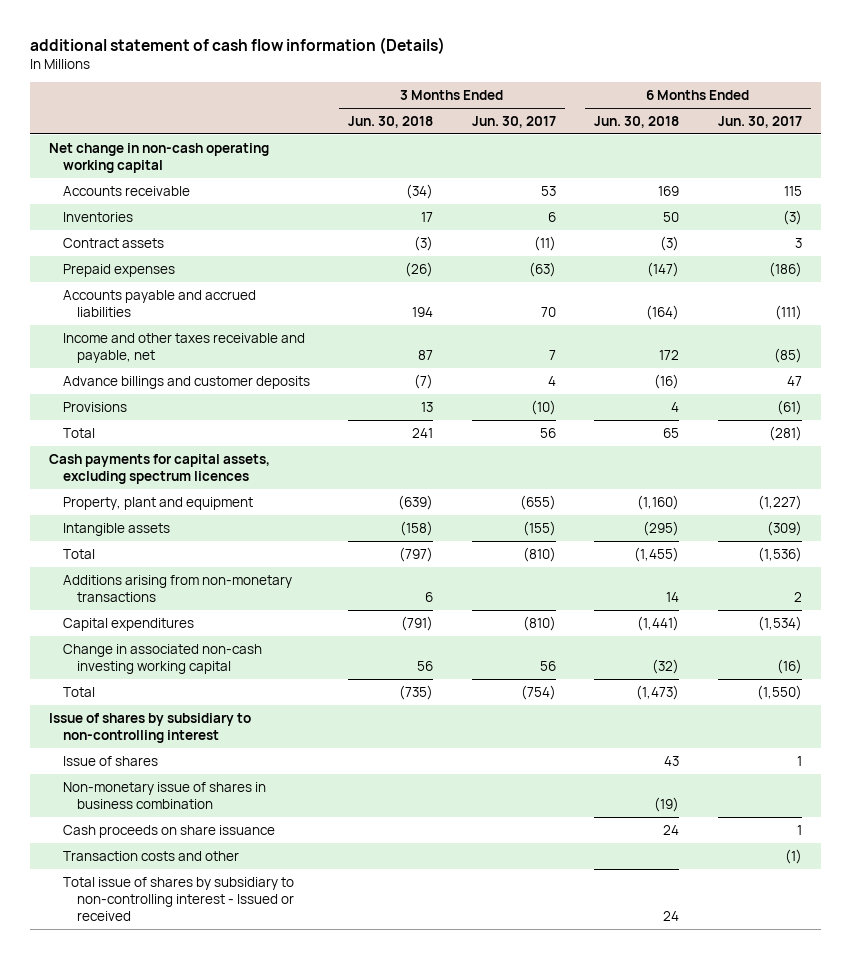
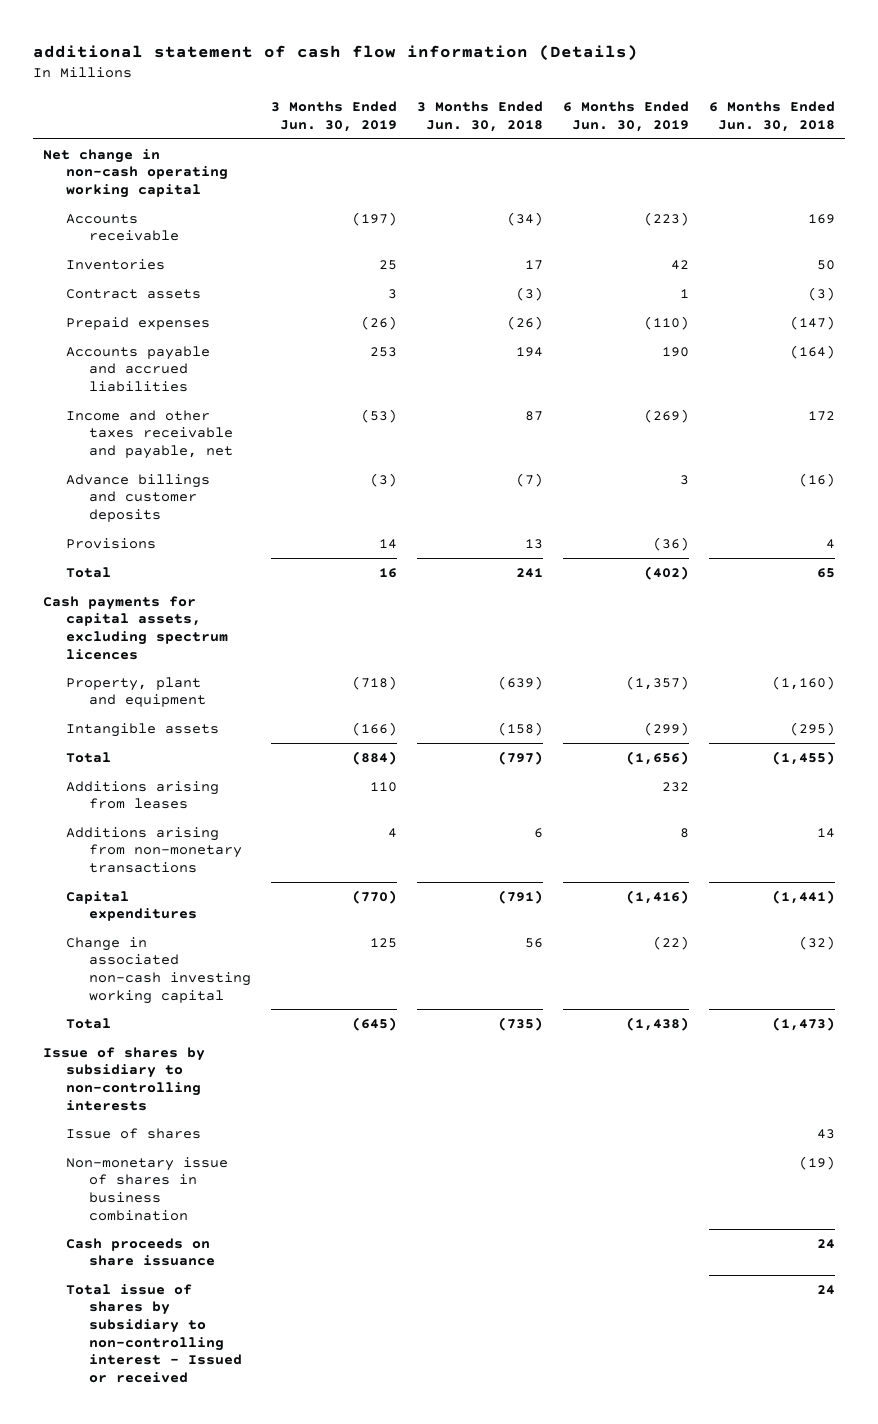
[471,115,556,128] Jun. 30, 2017 -> none
[717,115,802,128] Jun. 30, 2017 -> none
none -> [270,101,397,132] 3 Months Ended Jun. 30, 2019
none -> [562,101,689,132] 6 Months Ended Jun. 30, 2019
none -> [65,780,219,810] Additions arising from leases
[48,712,251,743] Issue of shares by subsidiary to non-controlling interest -> [43,1046,206,1111] Issue of shares by subsidiary to non-controlling interests
[62,850,239,861] Transaction costs and other -> none

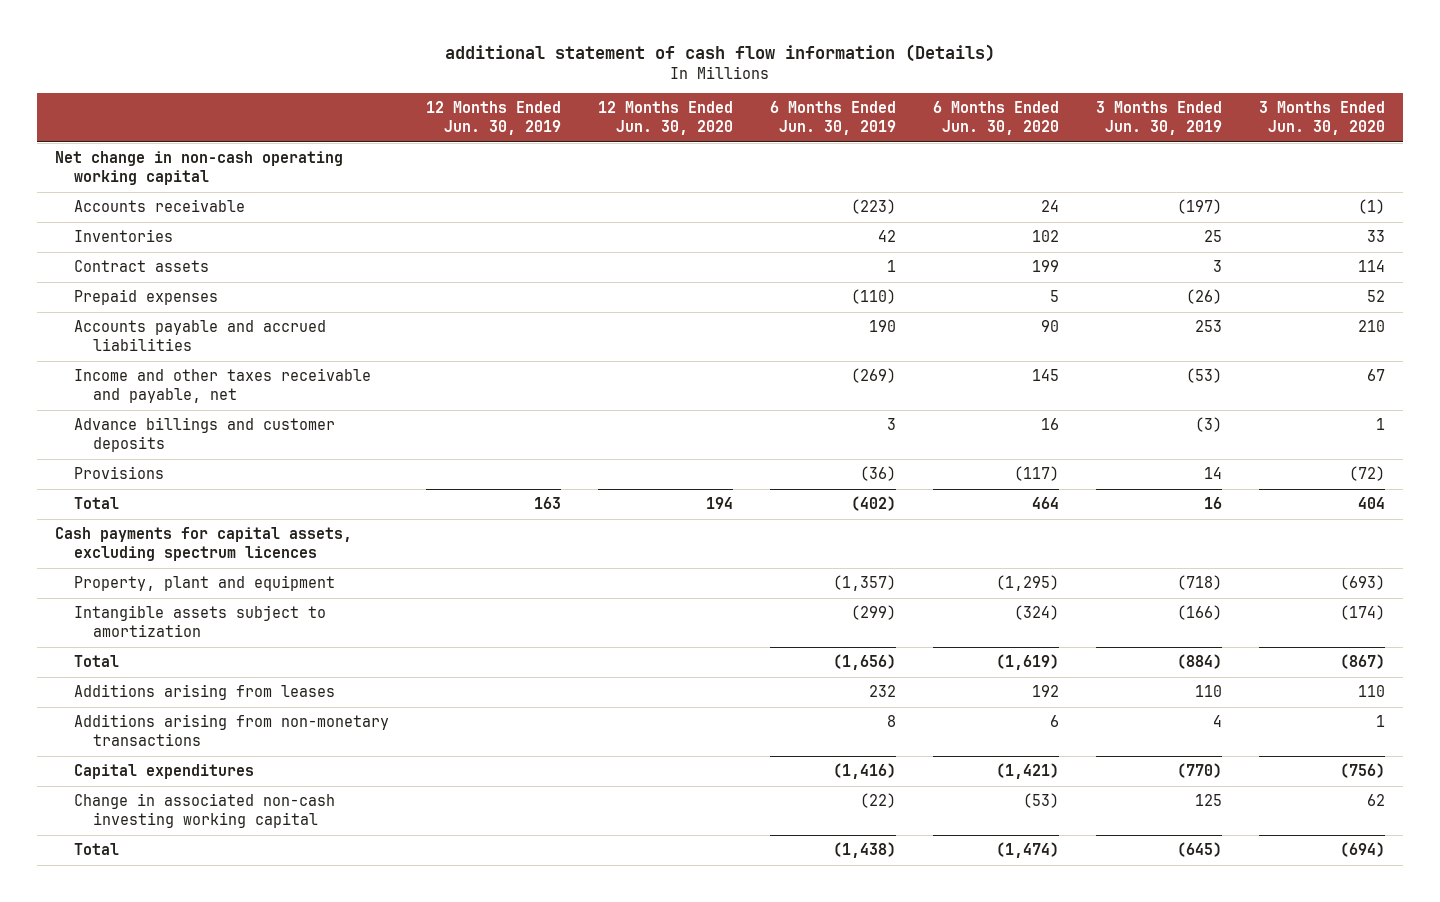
[416,101,543,132] 3 Months Ended Jun. 30, 2018 -> none
[708,101,835,132] 6 Months Ended Jun. 30, 2018 -> none
none -> [426,101,562,135] 12 Months Ended Jun. 30, 2019
none -> [598,101,734,135] 12 Months Ended Jun. 30, 2020
none -> [933,101,1060,135] 6 Months Ended Jun. 30, 2020
none -> [1258,101,1385,135] 3 Months Ended Jun. 30, 2020
[65,722,219,737] Intangible assets -> [74,605,327,637] Intangible assets subject to amortization
[43,1046,206,1111] Issue of shares by subsidiary to non-controlling interests -> none
[65,1127,201,1139] Issue of shares -> none
[65,1156,228,1221] Non-monetary issue of shares in business combination -> none
[65,1237,215,1267] Cash proceeds on share issuance -> none
[65,1283,242,1383] Total issue of shares by subsidiary to non-controlling interest - Issued or received -> none

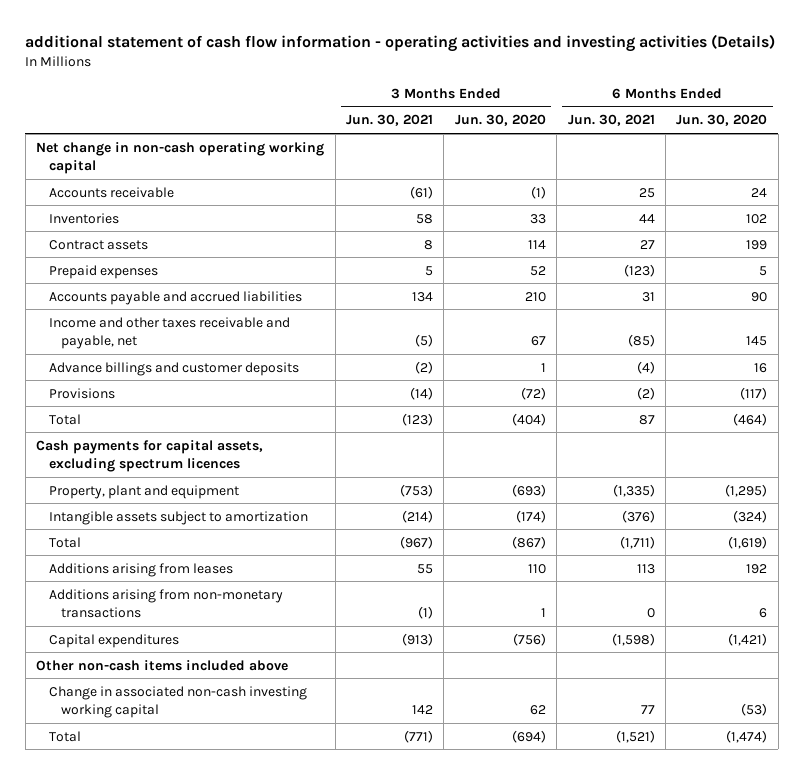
[445,44,996,63] additional statement of cash flow information (Details) -> [25,34,776,53] additional statement of cash flow information - operating activities and investing activities (Details)
[426,101,562,135] 12 Months Ended Jun. 30, 2019 -> none
[598,101,734,135] 12 Months Ended Jun. 30, 2020 -> none
[770,101,897,135] 6 Months Ended Jun. 30, 2019 -> none
[1096,101,1223,135] 3 Months Ended Jun. 30, 2019 -> none
none -> [345,114,433,127] Jun. 30, 2021
none -> [567,114,655,127] Jun. 30, 2021
[1032,497,1060,510] 464 -> [733,412,768,426] (464)
[1357,497,1385,510] 404 -> [511,412,546,426] (404)
none -> [36,659,289,671] Other non-cash items included above

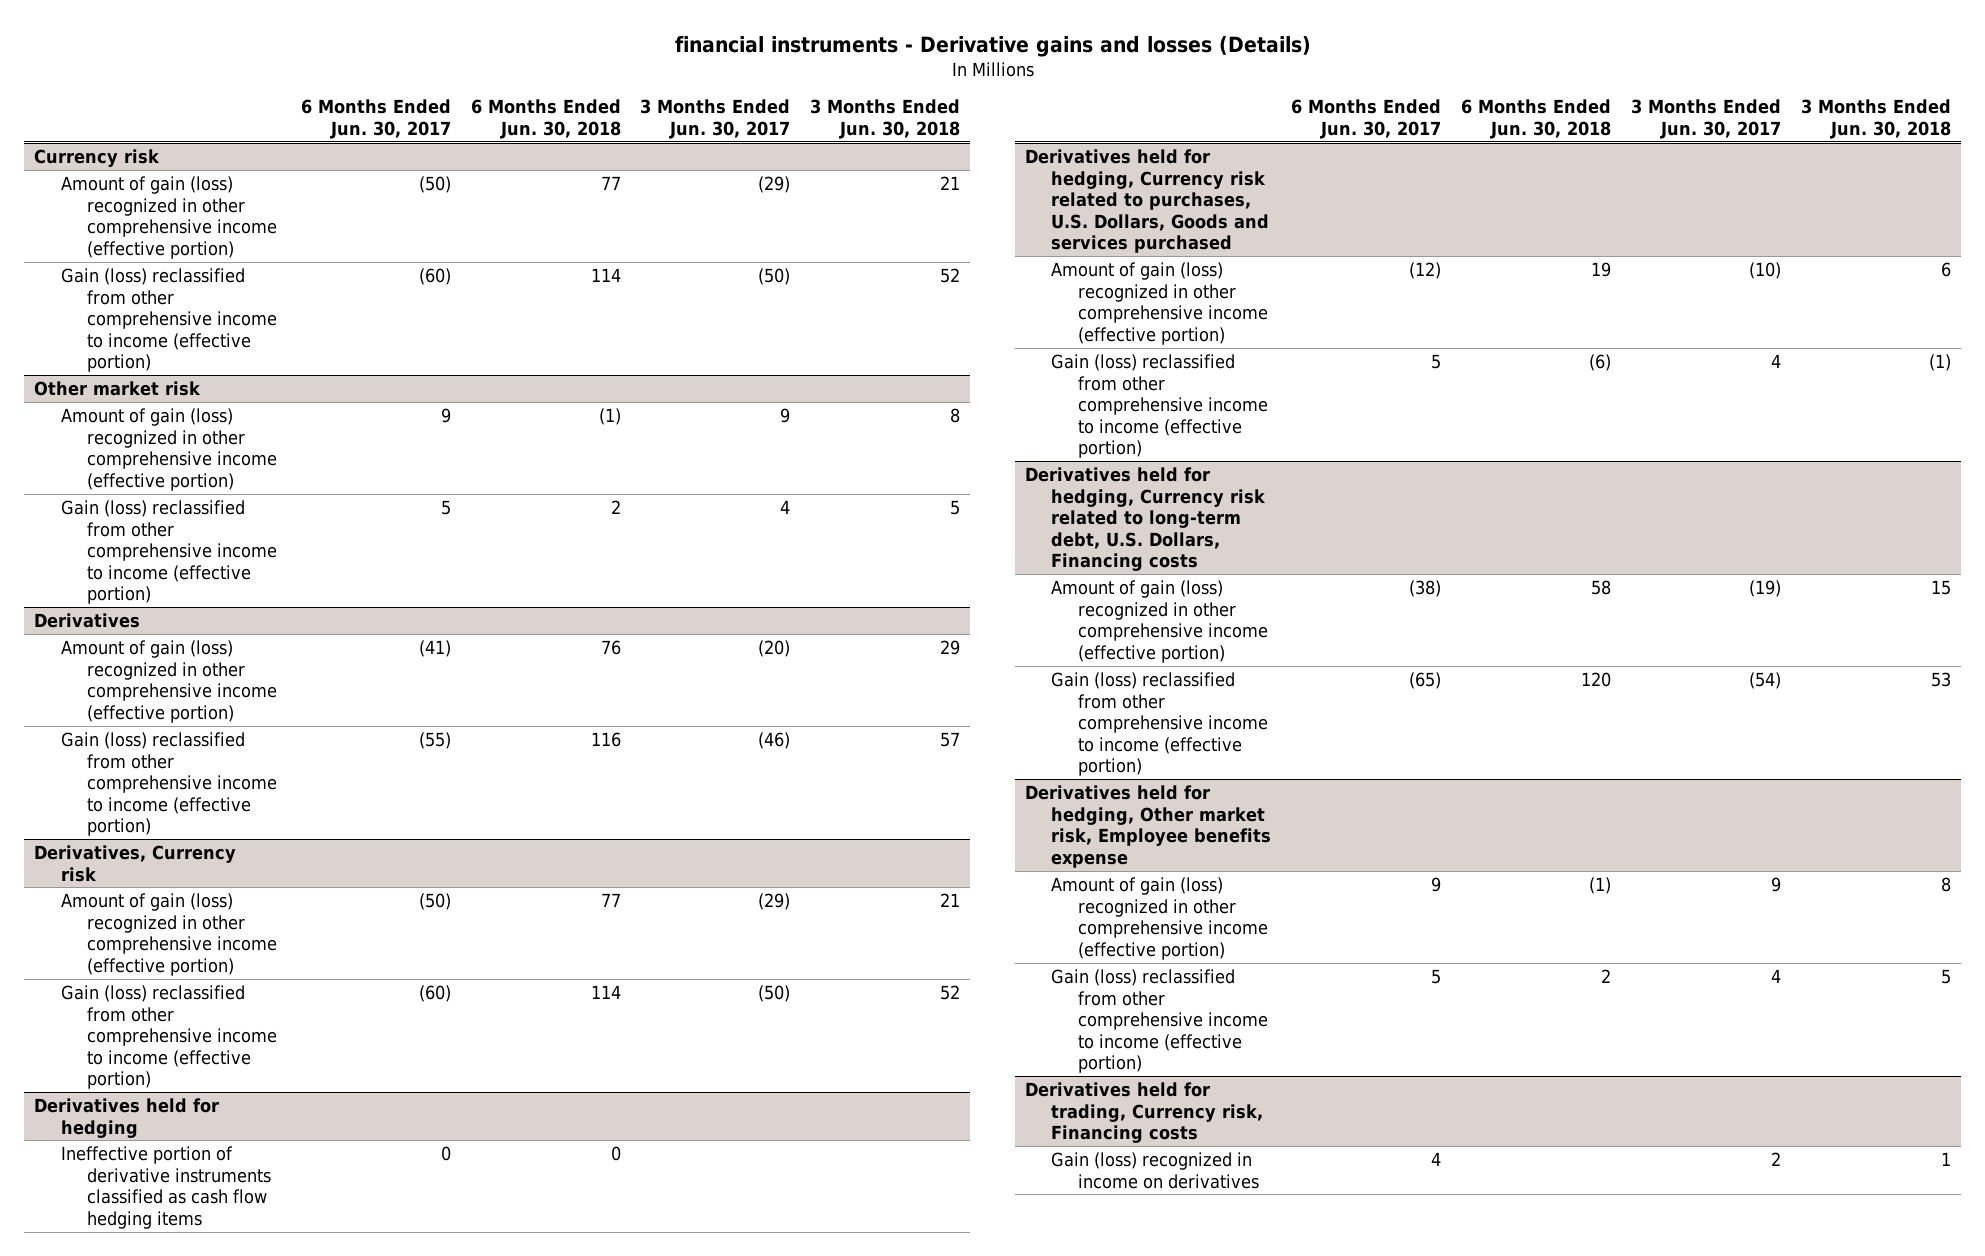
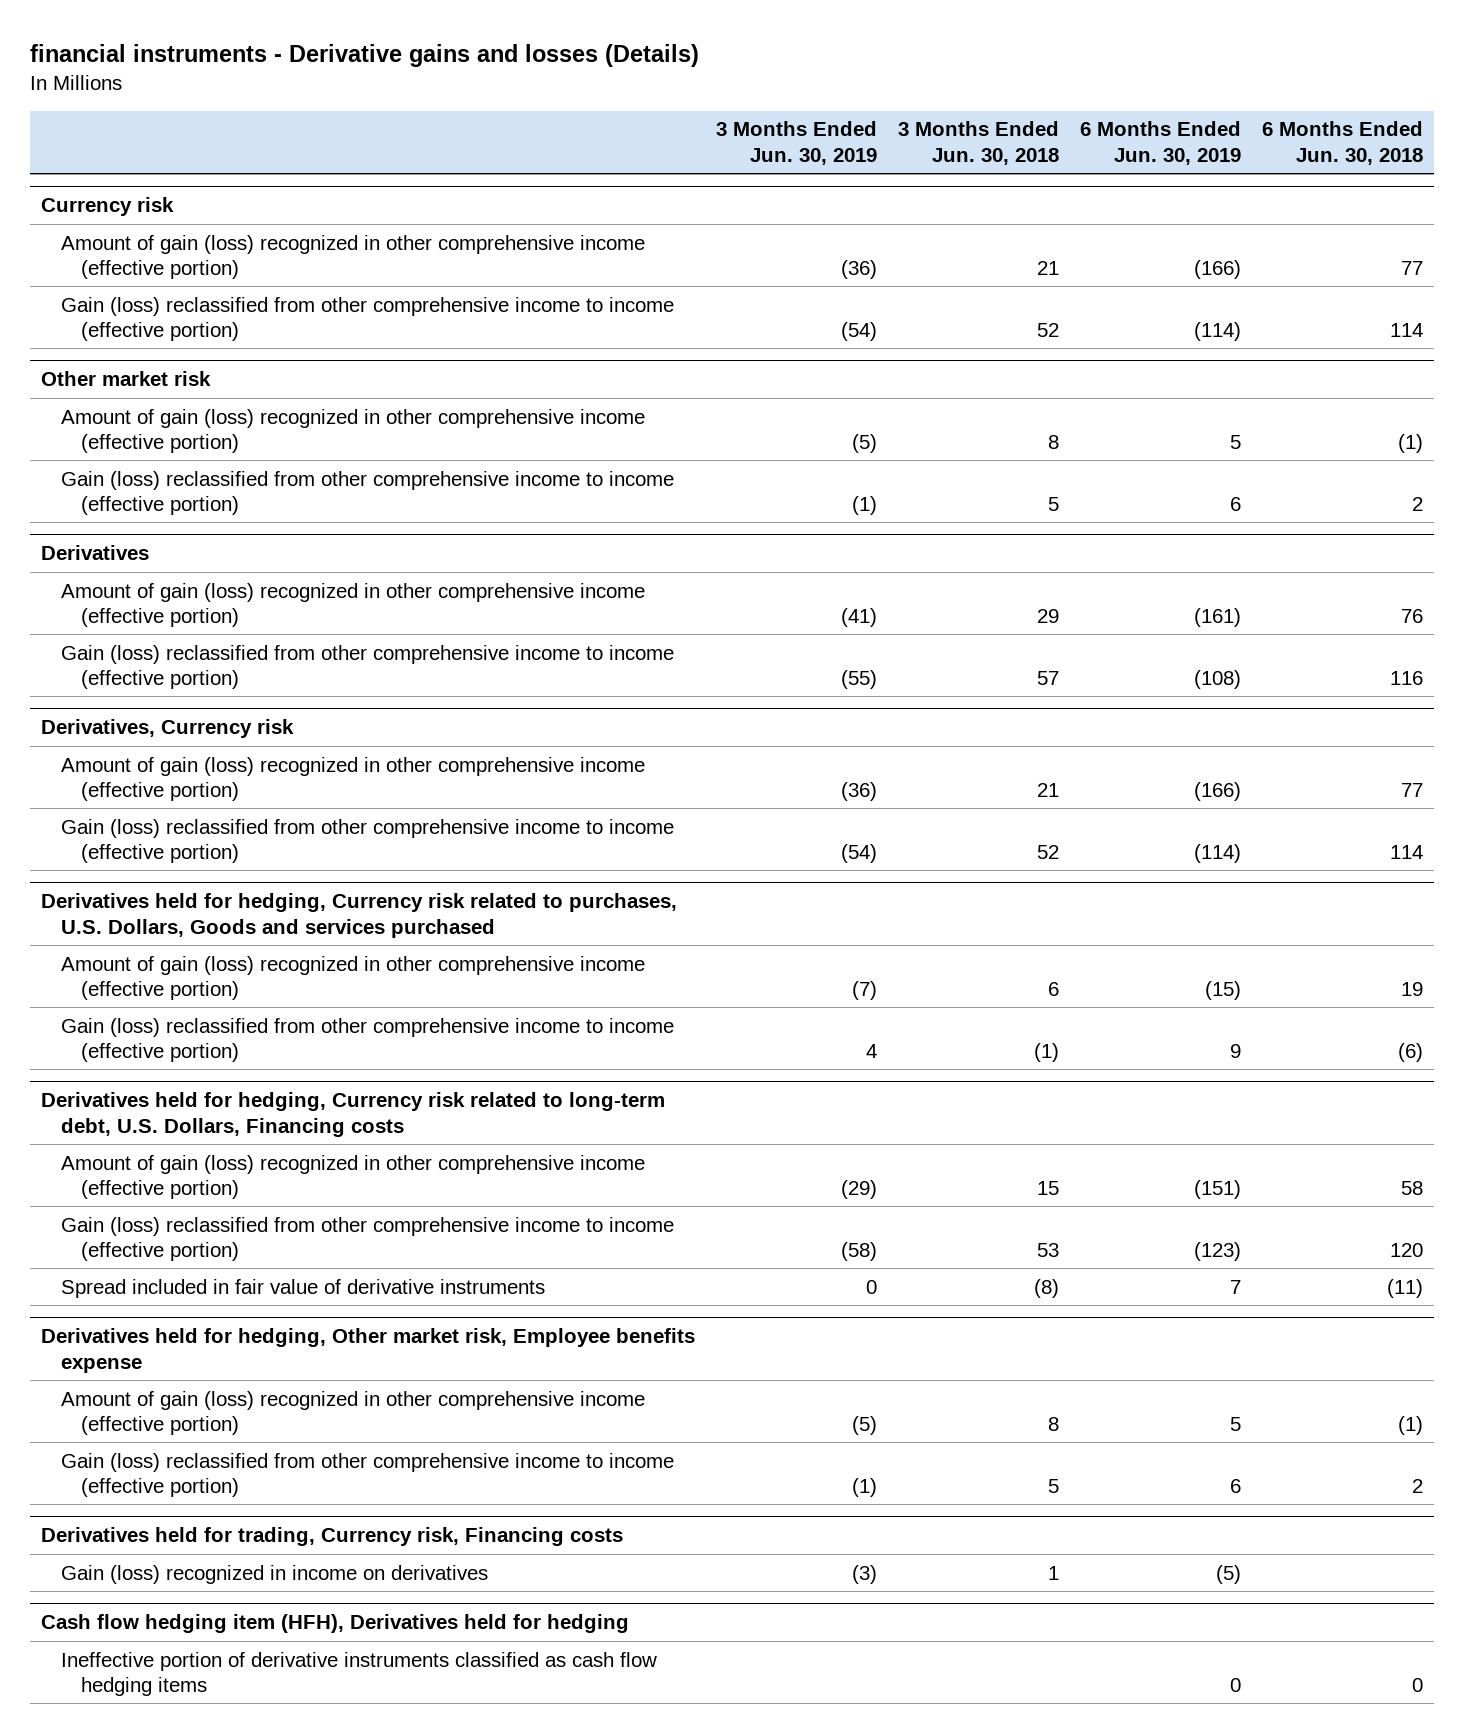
[300,99,451,139] 6 Months Ended Jun. 30, 2017 -> none
[640,99,791,139] 3 Months Ended Jun. 30, 2017 -> none
none -> [715,121,877,165] 3 Months Ended Jun. 30, 2019
none -> [1079,121,1241,165] 6 Months Ended Jun. 30, 2019
[34,1097,220,1138] Derivatives held for hedging -> none
[60,1145,272,1229] Ineffective portion of derivative instruments classified as cash flow hedging items -> none
none -> [60,1278,545,1298] Spread included in fair value of derivative instruments
none -> [40,1614,629,1634] Cash flow hedging item (HFH), Derivatives held for hedging
none -> [60,1651,657,1697] Ineffective portion of derivative instruments classified as cash flow hedging items

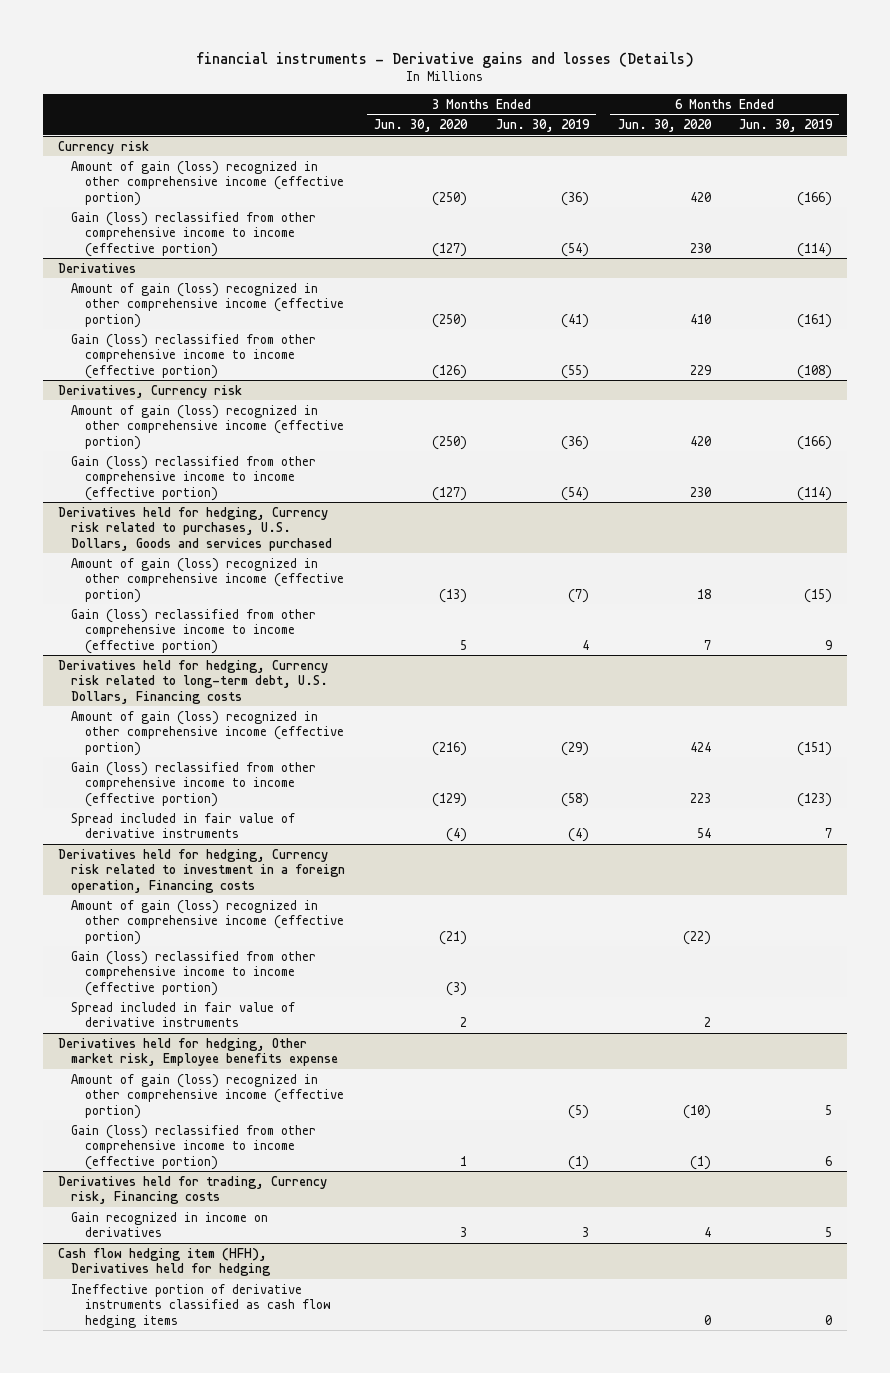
[897,121,1059,165] 3 Months Ended Jun. 30, 2018 -> none
[1262,121,1424,165] 6 Months Ended Jun. 30, 2018 -> none
none -> [374,118,469,132] Jun. 30, 2020
none -> [617,118,712,132] Jun. 30, 2020
[40,371,211,387] Other market risk -> none
[60,408,645,454] Amount of gain (loss) recognized in other comprehensive income (effective portion) -> none
[60,470,674,516] Gain (loss) reclassified from other comprehensive income to income (effective portion) -> none
[865,1279,877,1294] 0 -> [567,828,589,843] (4)
none -> [57,848,346,893] Derivatives held for hedging, Currency risk related to investment in a foreign operation, Financing costs
none -> [71,899,345,945] Amount of gain (loss) recognized in other comprehensive income (effective portion)
none -> [71,950,317,996] Gain (loss) reclassified from other comprehensive income to income (effective portion)
none -> [71,1001,296,1028] Spread included in fair value of derivative instruments
[60,1564,488,1584] Gain (loss) recognized in income on derivatives -> [71,1211,269,1238] Gain recognized in income on derivatives
[851,1564,877,1584] (3) -> [581,1227,589,1238] 3
[1215,1564,1241,1584] (5) -> [825,1227,833,1238] 5

